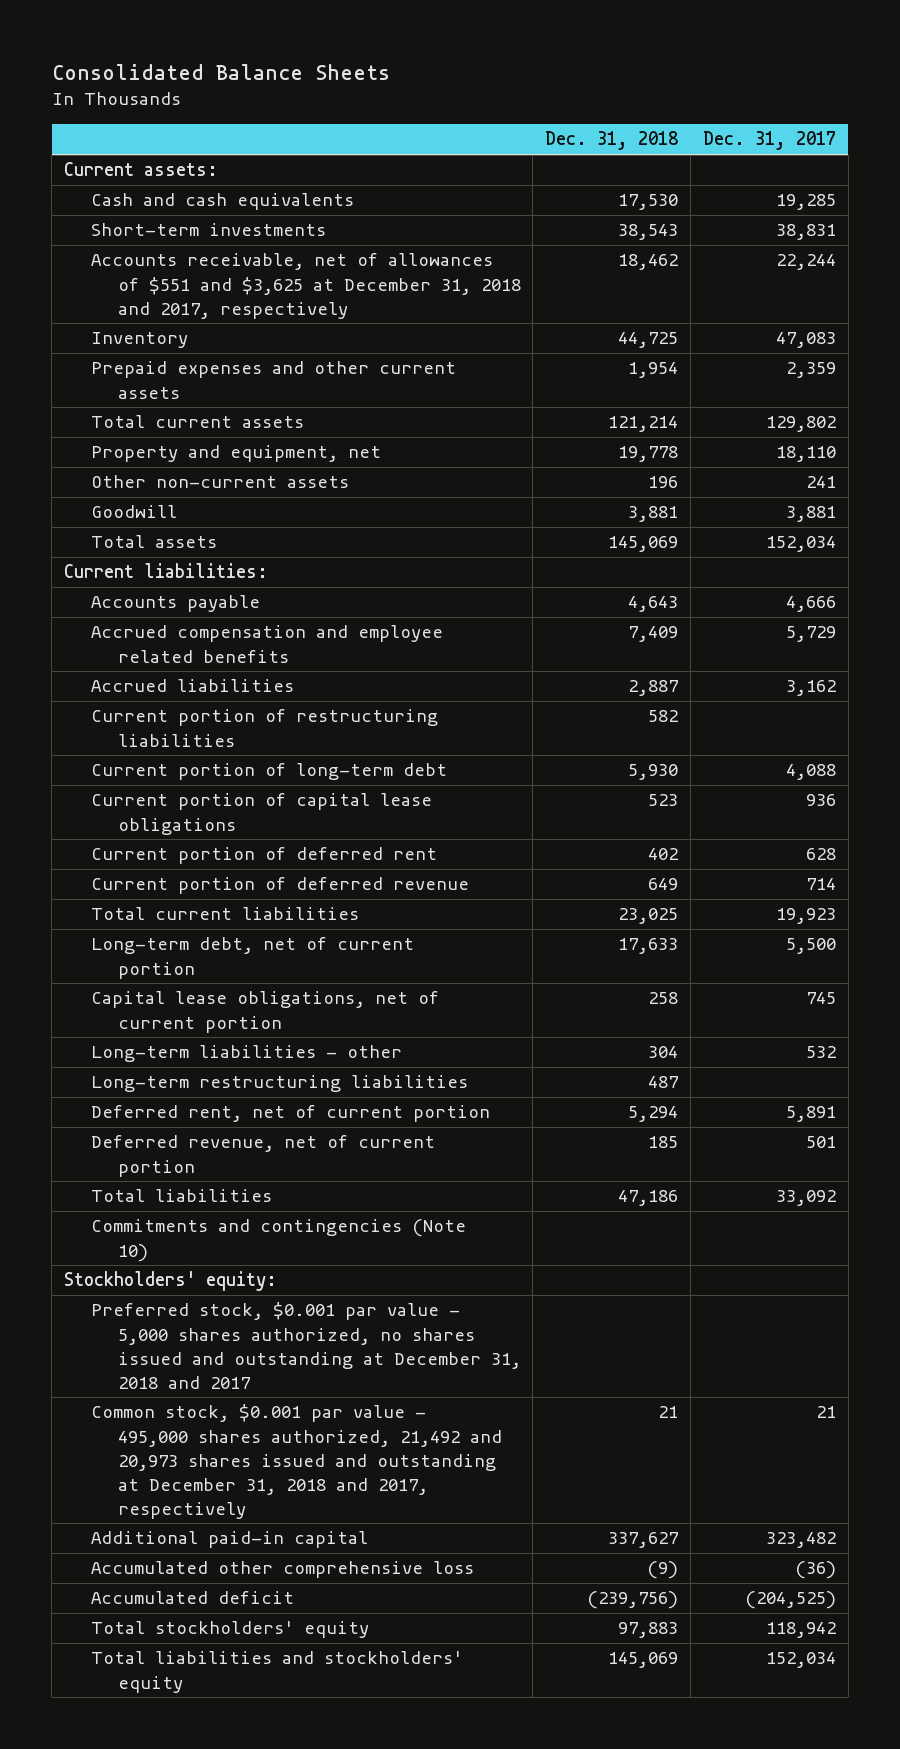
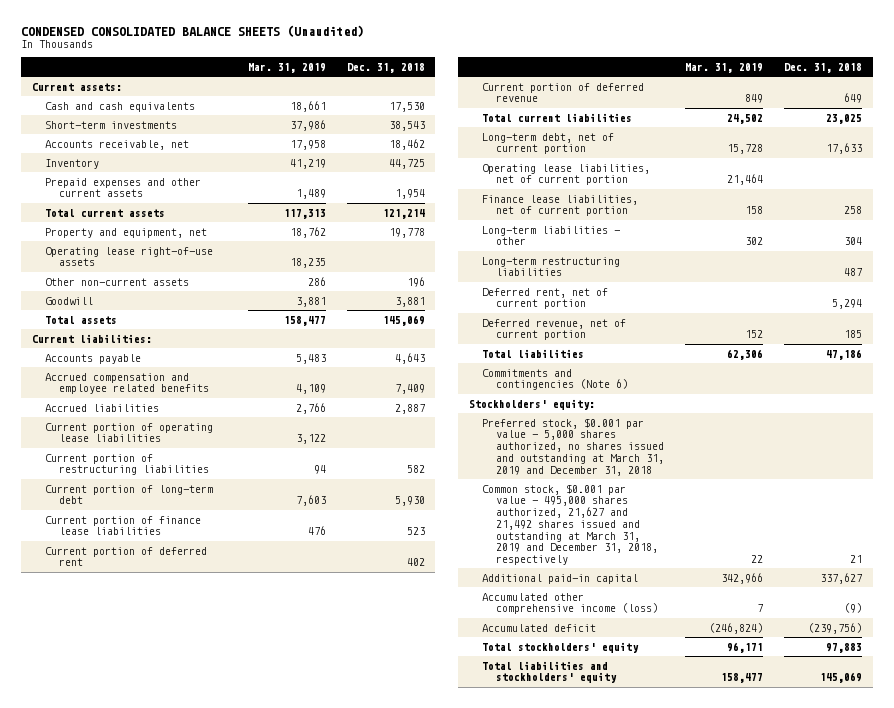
[51,64,390,81] Consolidated Balance Sheets -> [21,24,365,37] CONDENSED CONSOLIDATED BALANCE SHEETS (Unaudited)
[702,131,836,151] Dec. 31, 2017 -> none
none -> [247,63,326,74] Mar. 31, 2019
[90,253,521,319] Accounts receivable, net of allowances of $551 and $3,625 at December 31, 2018 and 2017, respectively -> [45,139,190,150] Accounts receivable, net
none -> [45,246,214,267] Operating lease right-of-use assets
none -> [45,422,214,443] Current portion of operating lease liabilities
[90,793,432,835] Current portion of capital lease obligations -> [45,515,202,536] Current portion of finance lease liabilities
none -> [482,163,651,186] Operating lease liabilities, net of current portion
[90,991,439,1033] Capital lease obligations, net of current portion -> [482,194,639,217] Finance lease liabilities, net of current portion
[90,1219,466,1262] Commitments and contingencies (Note 10) -> [482,368,628,391] Commitments and contingencies (Note 6)
[90,1302,521,1389] Preferred stock, $0.001 par value - 5,000 shares authorized, no shares issued and outstanding at December 31, 2018 and 2017 -> [482,417,664,476] Preferred stock, $0.001 par value - 5,000 shares authorized, no shares issued and outstanding at March 31, 2019 and December 31, 2018
[90,1404,502,1519] Common stock, $0.001 par value - 495,000 shares authorized, 21,492 and 20,973 shares issued and outstanding at December 31, 2018 and 2017, respectively -> [482,483,658,566] Common stock, $0.001 par value - 495,000 shares authorized, 21,627 and 21,492 shares issued and outstanding at March 31, 2019 and December 31, 2018, respectively
[90,1561,474,1579] Accumulated other comprehensive loss -> [482,592,658,615] Accumulated other comprehensive income (loss)

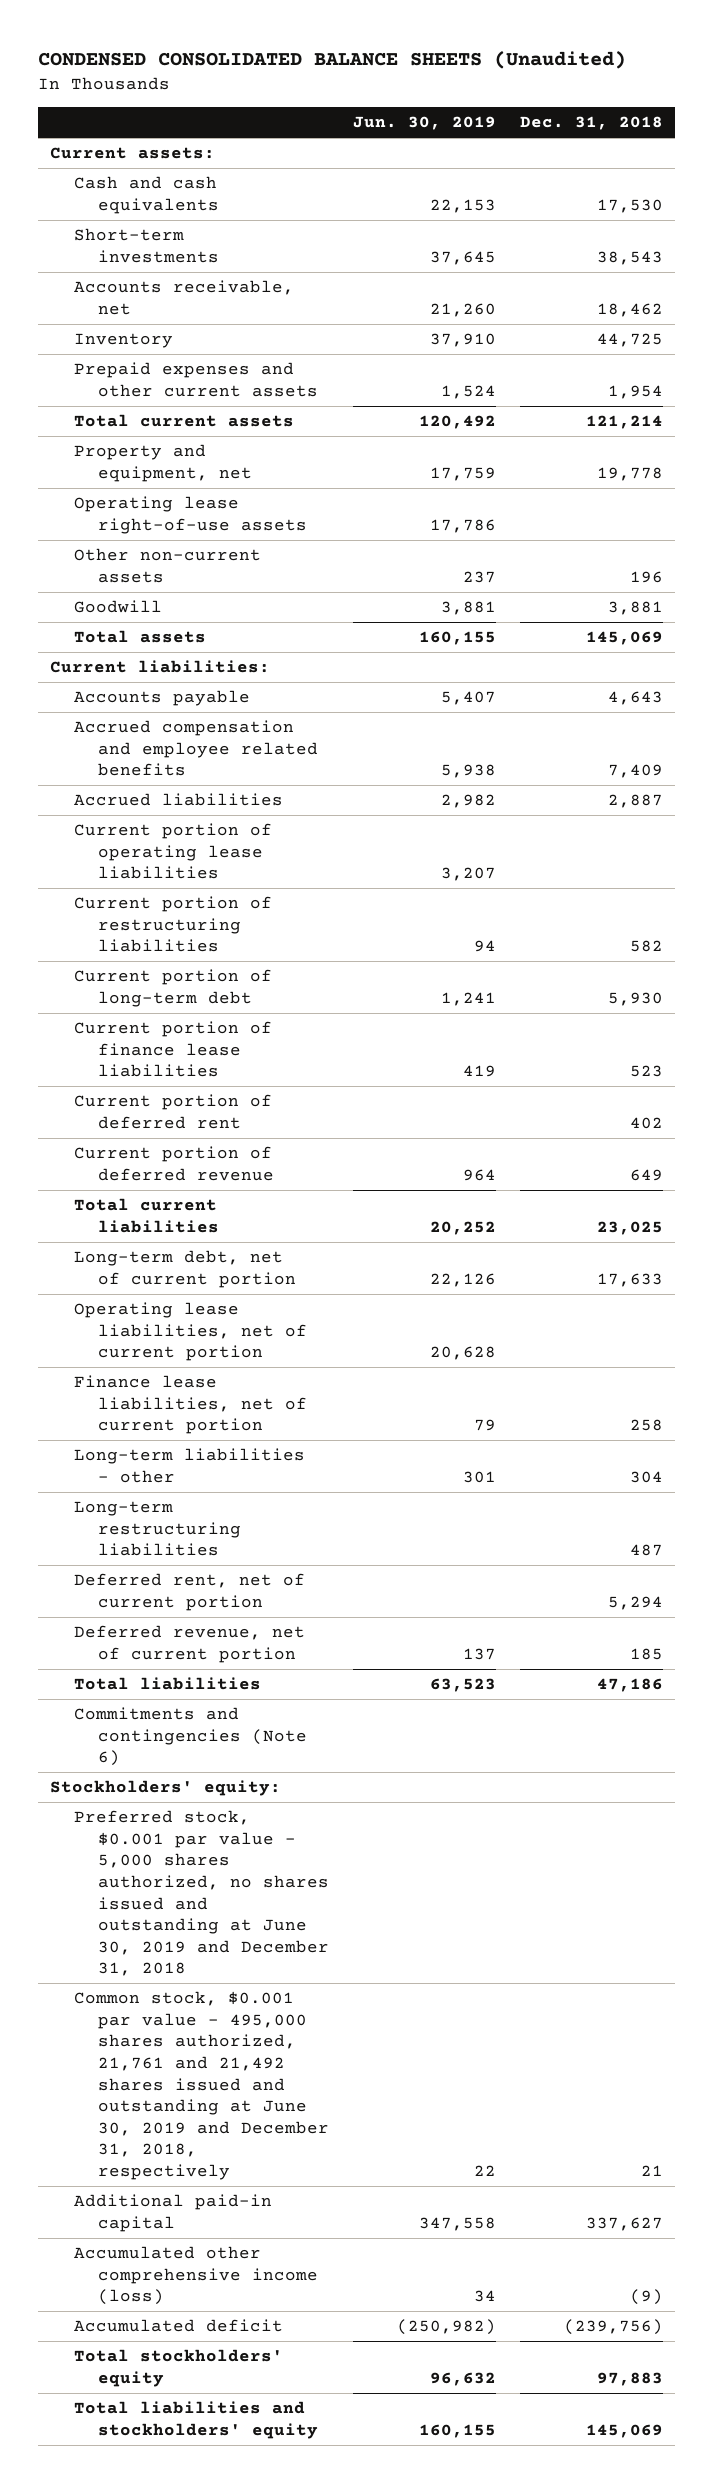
[247,63,326,74] Mar. 31, 2019 -> none
none -> [353,116,497,131] Jun. 30, 2019
[482,417,664,476] Preferred stock, $0.001 par value - 5,000 shares authorized, no shares issued and outstanding at March 31, 2019 and December 31, 2018 -> [74,1810,330,1977] Preferred stock, $0.001 par value - 5,000 shares authorized, no shares issued and outstanding at June 30, 2019 and December 31, 2018
[482,483,658,566] Common stock, $0.001 par value - 495,000 shares authorized, 21,627 and 21,492 shares issued and outstanding at March 31, 2019 and December 31, 2018, respectively -> [74,1991,330,2180] Common stock, $0.001 par value - 495,000 shares authorized, 21,761 and 21,492 shares issued and outstanding at June 30, 2019 and December 31, 2018, respectively

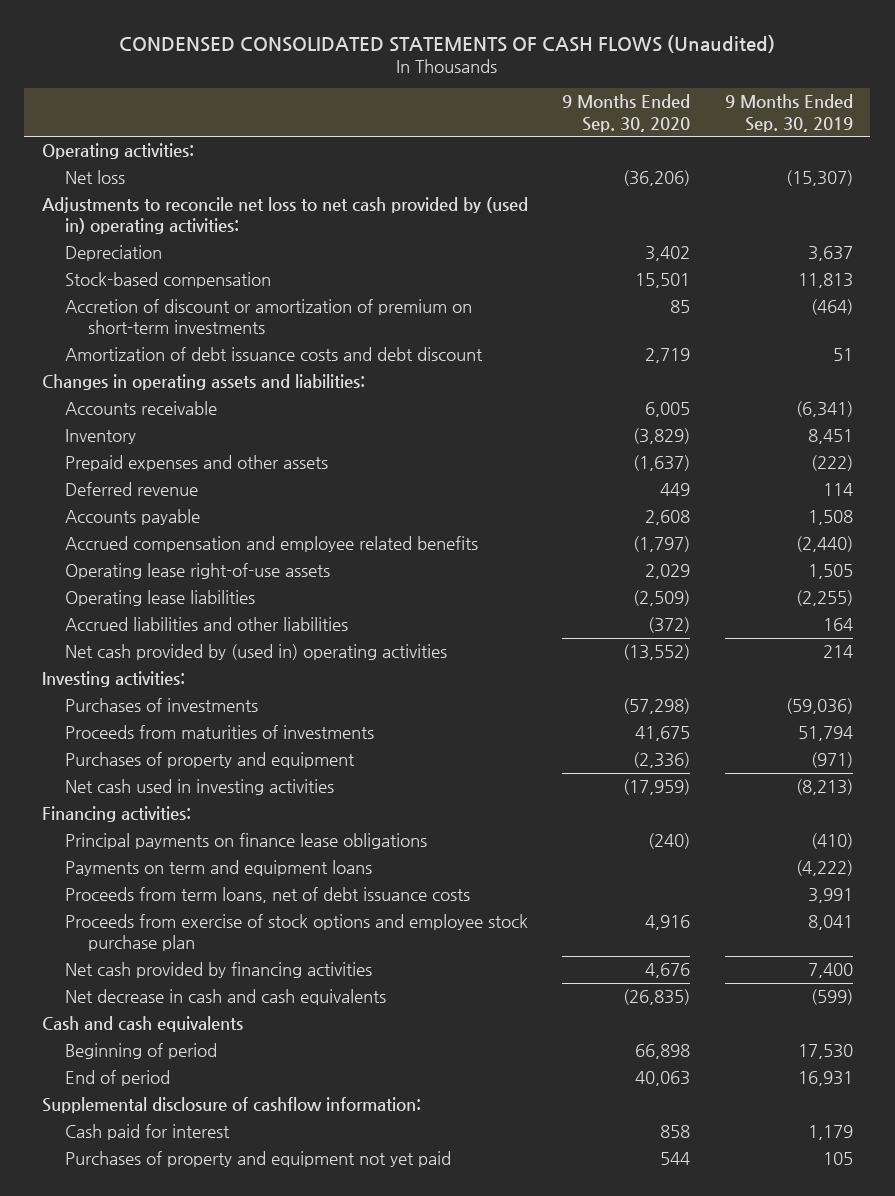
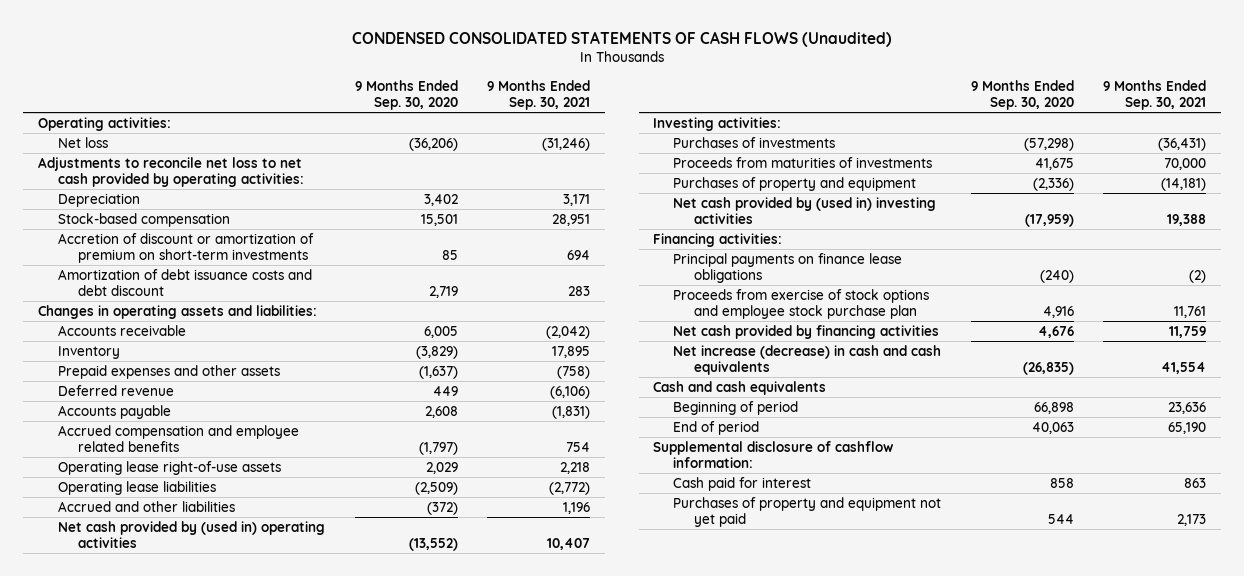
[725,94,854,132] 9 Months Ended Sep. 30, 2019 -> none
none -> [487,79,591,110] 9 Months Ended Sep. 30, 2021
[41,197,528,235] Adjustments to reconcile net loss to net cash provided by (used in) operating activities: -> [37,156,304,187] Adjustments to reconcile net loss to net cash provided by operating activities:
[64,617,348,632] Accrued liabilities and other liabilities -> [57,500,235,512] Accrued and other liabilities
[64,779,334,796] Net cash used in investing activities -> [673,196,937,224] Net cash provided by (used in) investing activities
[64,860,372,877] Payments on term and equipment loans -> none
[64,887,470,904] Proceeds from term loans, net of debt issuance costs -> none
[64,989,386,1006] Net decrease in cash and cash equivalents -> [673,344,942,375] Net increase (decrease) in cash and cash equivalents

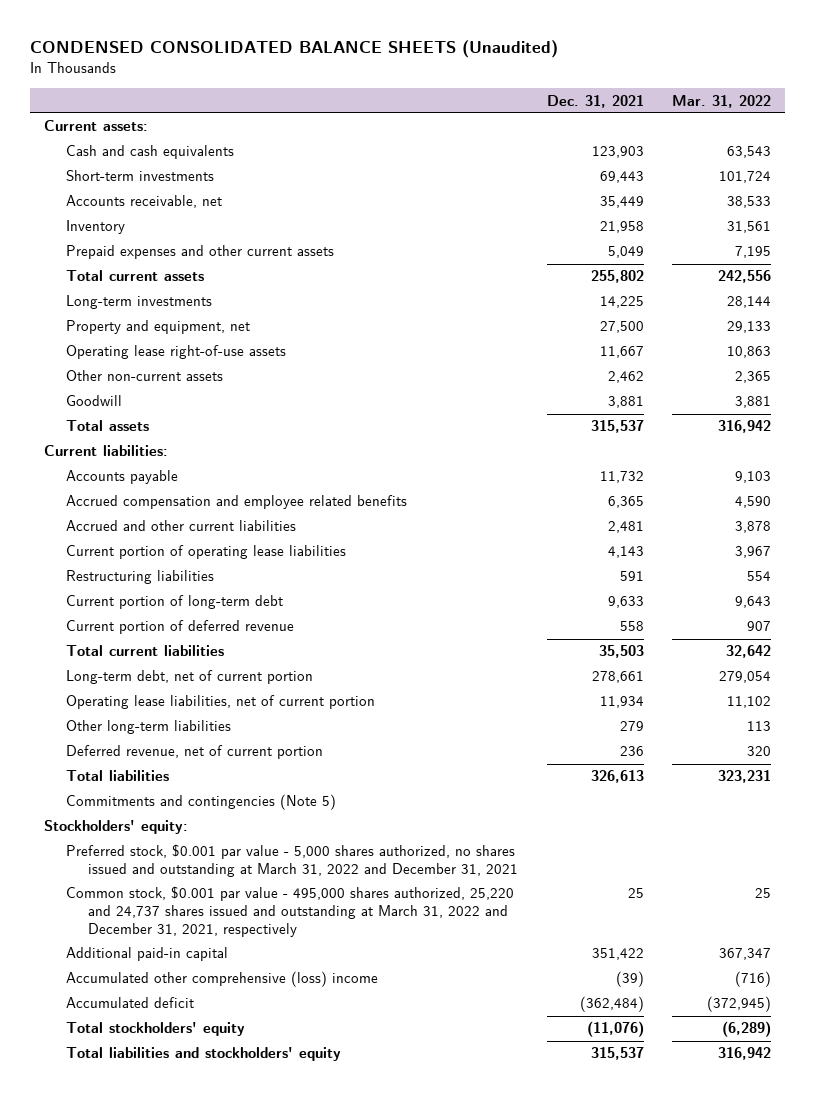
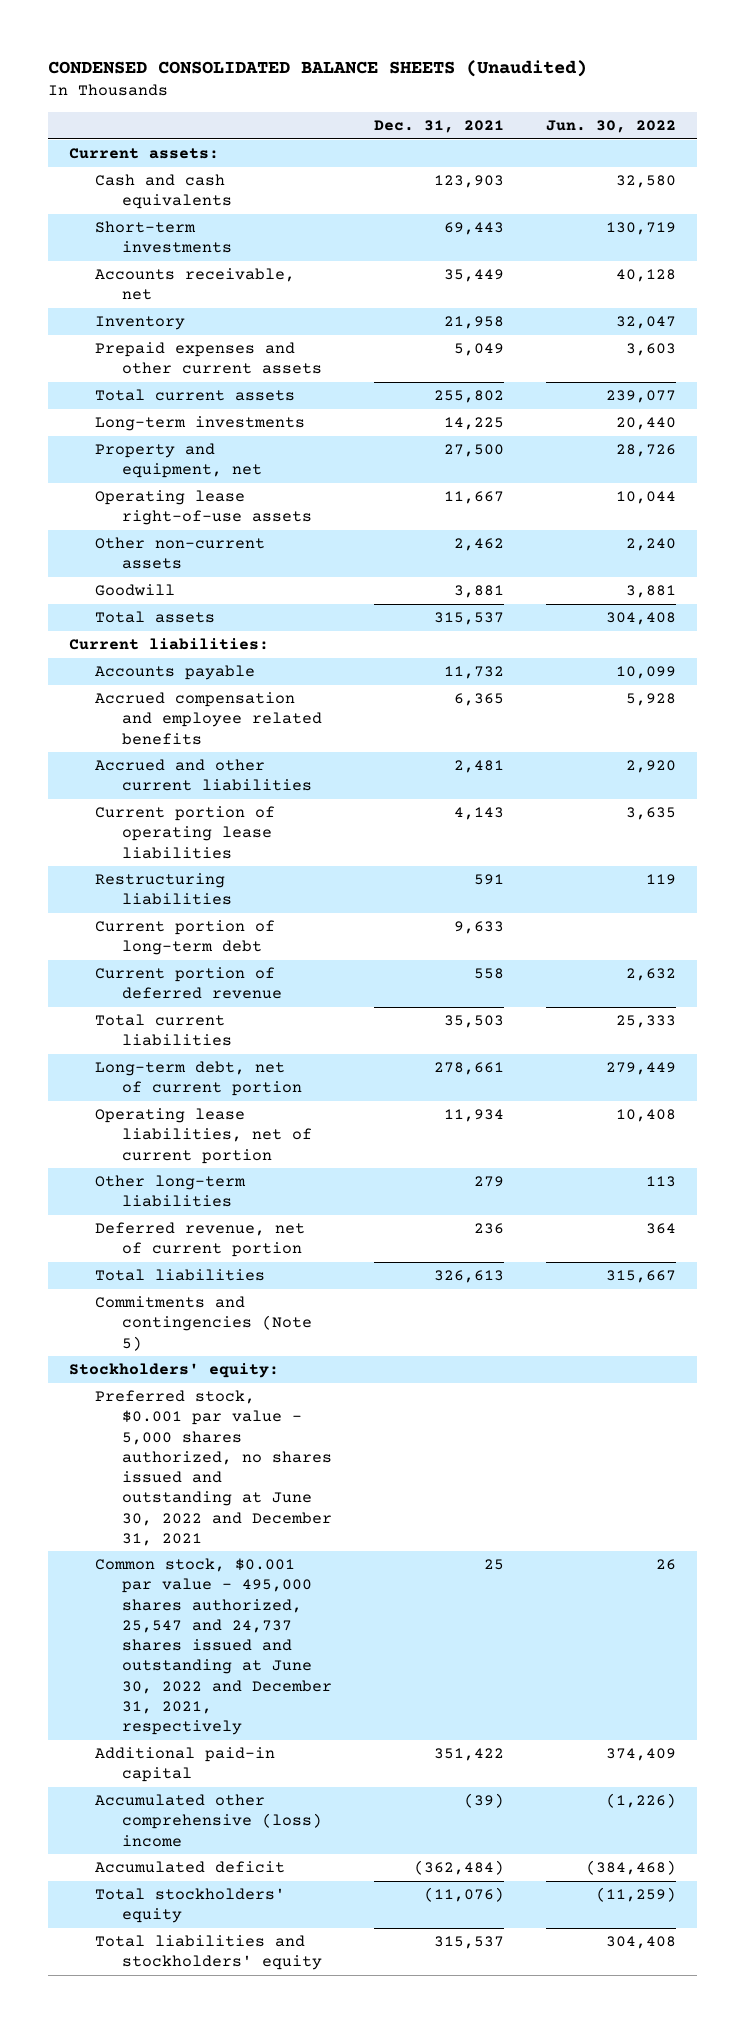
[672,94,772,108] Mar. 31, 2022 -> none
none -> [546,120,677,134] Jun. 30, 2022
[66,844,519,877] Preferred stock, $0.001 par value - 5,000 shares authorized, no shares issued and outstanding at March 31, 2022 and December 31, 2021 -> [95,1390,332,1546] Preferred stock, $0.001 par value - 5,000 shares authorized, no shares issued and outstanding at June 30, 2022 and December 31, 2021
[66,886,515,937] Common stock, $0.001 par value - 495,000 shares authorized, 25,220 and 24,737 shares issued and outstanding at March 31, 2022 and December 31, 2021, respectively -> [95,1558,332,1736] Common stock, $0.001 par value - 495,000 shares authorized, 25,547 and 24,737 shares issued and outstanding at June 30, 2022 and December 31, 2021, respectively

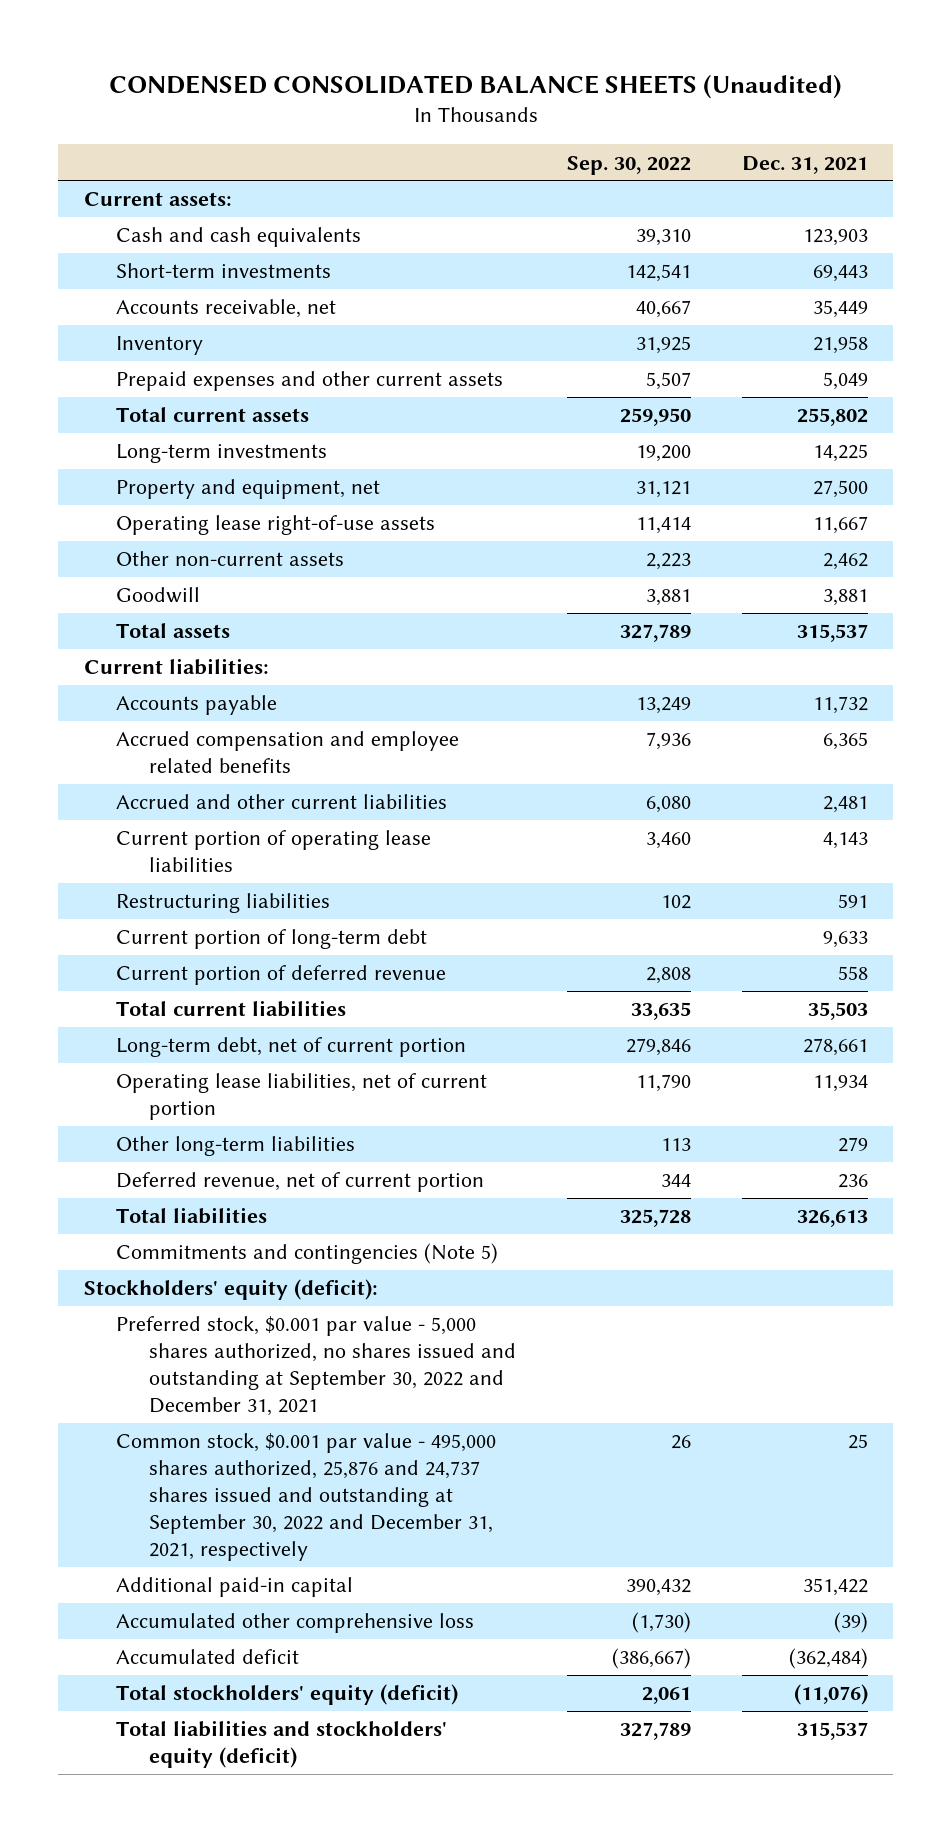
[546,120,677,134] Jun. 30, 2022 -> none
none -> [566,155,691,175] Sep. 30, 2022
[68,1363,279,1379] Stockholders' equity: -> [84,1279,379,1301] Stockholders' equity (deficit):
[95,1390,332,1546] Preferred stock, $0.001 par value - 5,000 shares authorized, no shares issued and outstanding at June 30, 2022 and December 31, 2021 -> [116,1316,516,1416] Preferred stock, $0.001 par value - 5,000 shares authorized, no shares issued and outstanding at September 30, 2022 and December 31, 2021
[95,1558,332,1736] Common stock, $0.001 par value - 495,000 shares authorized, 25,547 and 24,737 shares issued and outstanding at June 30, 2022 and December 31, 2021, respectively -> [116,1433,497,1561] Common stock, $0.001 par value - 495,000 shares authorized, 25,876 and 24,737 shares issued and outstanding at September 30, 2022 and December 31, 2021, respectively
[95,1794,322,1847] Accumulated other comprehensive (loss) income -> [116,1613,475,1634] Accumulated other comprehensive loss
[95,1888,286,1924] Total stockholders' equity -> [116,1684,459,1706] Total stockholders' equity (deficit)
[95,1935,322,1971] Total liabilities and stockholders' equity -> [116,1720,448,1769] Total liabilities and stockholders' equity (deficit)

